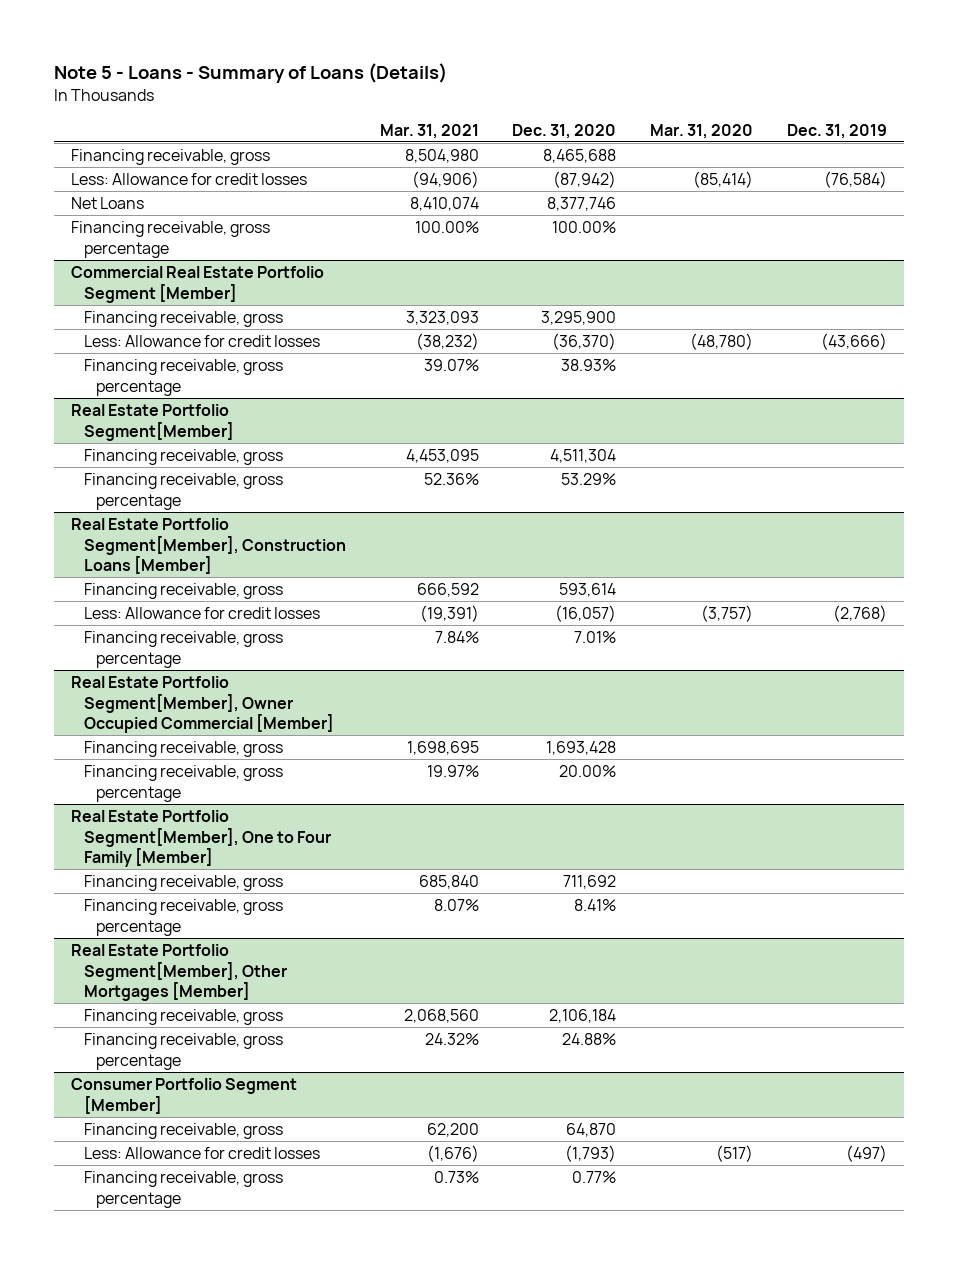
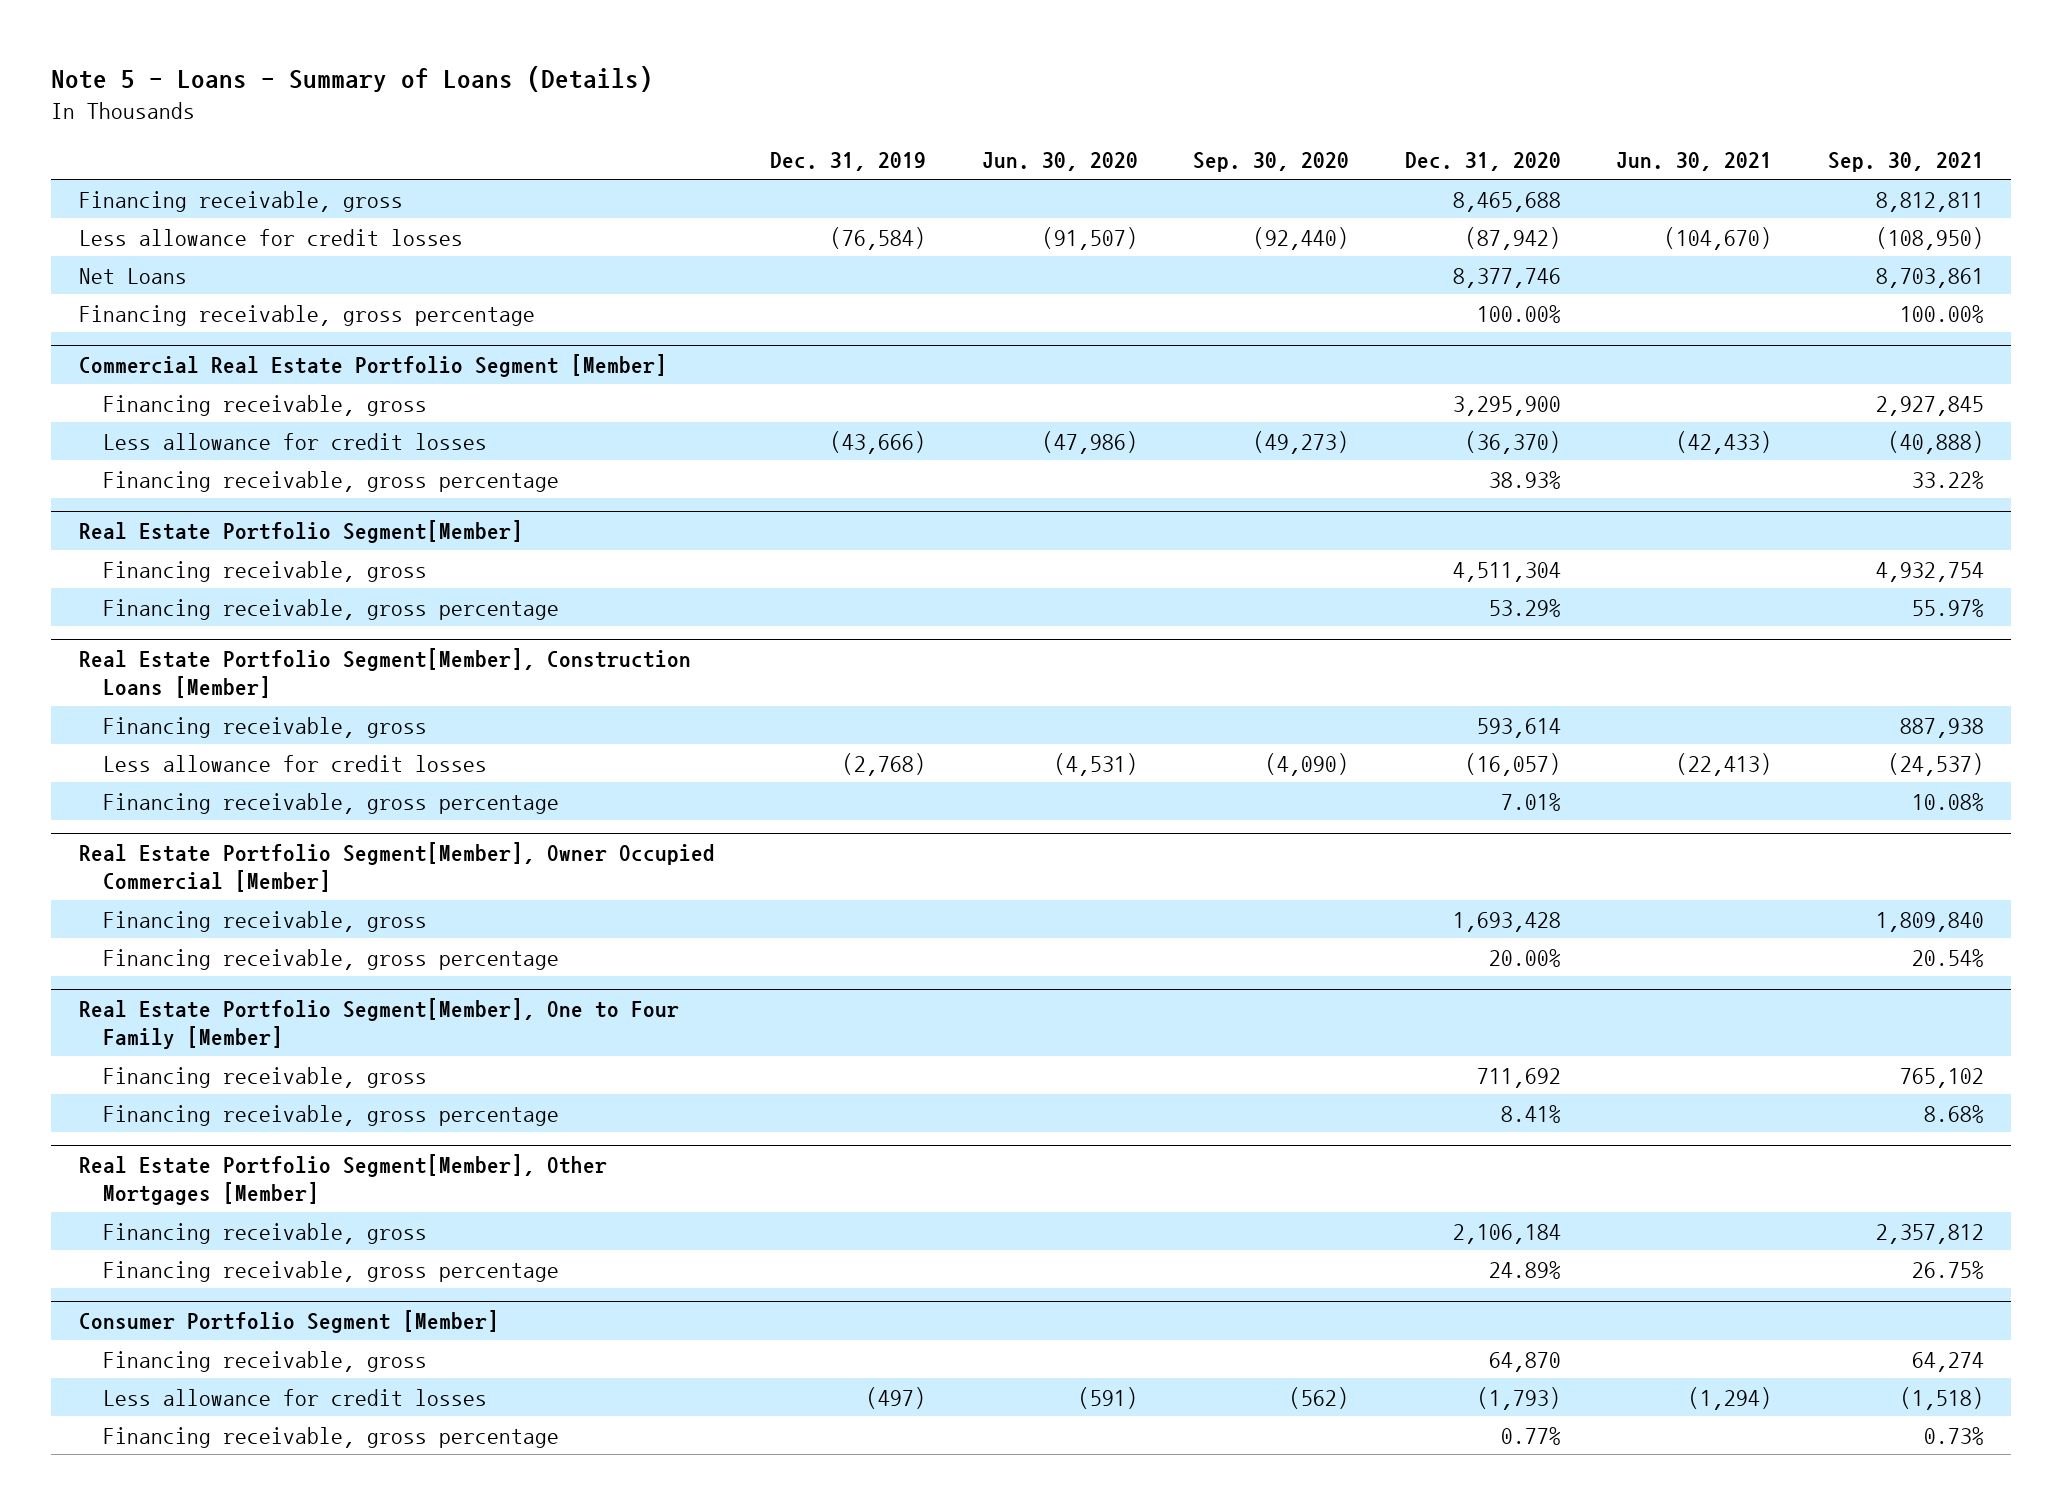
[379,123,479,139] Mar. 31, 2021 -> none
[650,123,754,139] Mar. 31, 2020 -> none
none -> [981,152,1138,172] Jun. 30, 2020
none -> [1193,152,1350,173] Sep. 30, 2020
none -> [1616,152,1773,172] Jun. 30, 2021
none -> [1827,152,1984,173] Sep. 30, 2021
[70,173,307,186] Less: Allowance for credit losses -> [78,228,463,246] Less allowance for credit losses
[83,335,320,348] Less: Allowance for credit losses -> [102,432,487,450] Less allowance for credit losses
[83,607,320,620] Less: Allowance for credit losses -> [102,754,487,772] Less allowance for credit losses
[562,1033,617,1046] 24.88% -> [1488,1260,1561,1279] 24.89%
[83,1147,320,1160] Less: Allowance for credit losses -> [102,1388,487,1406] Less allowance for credit losses

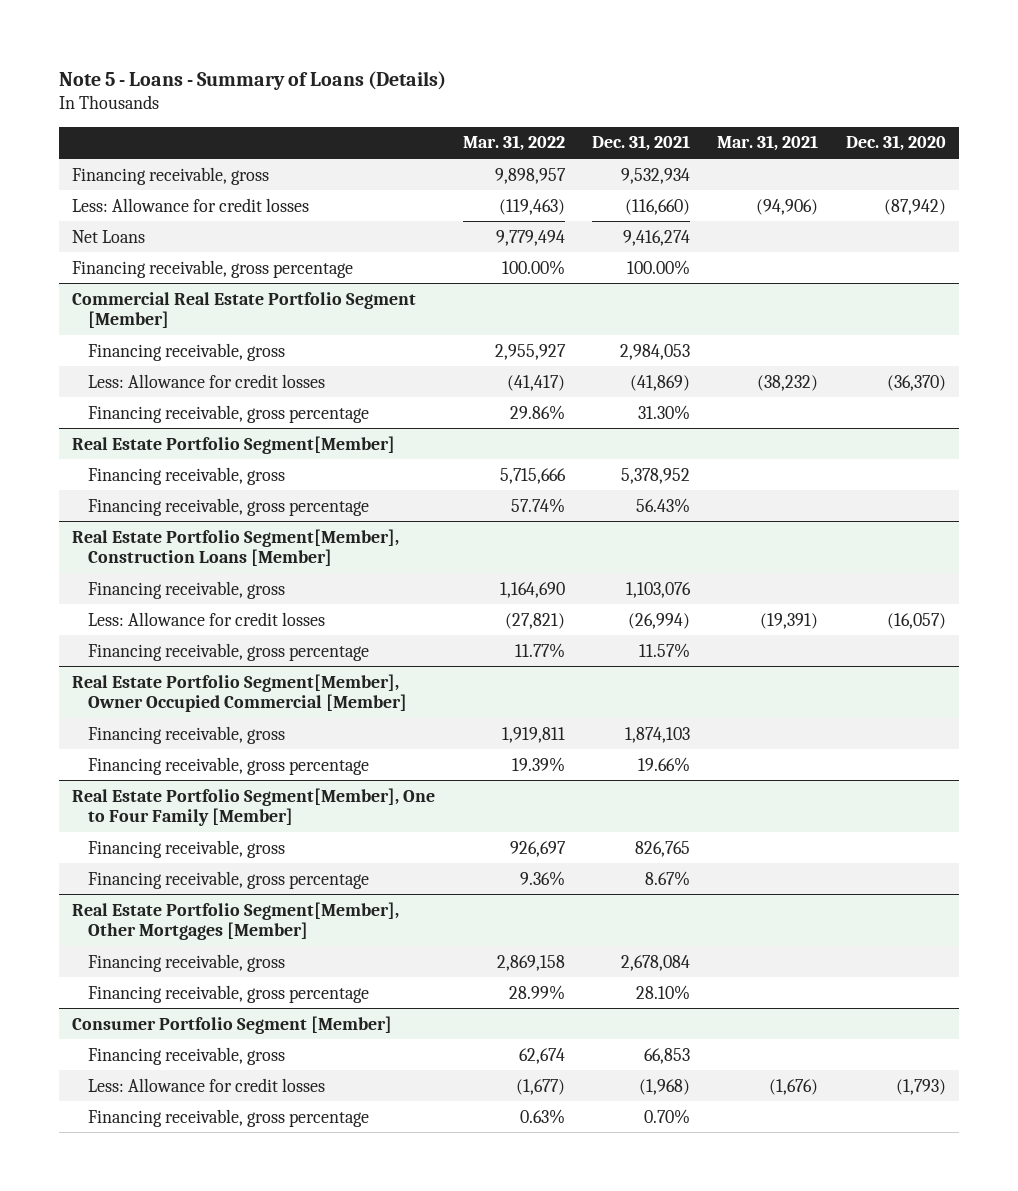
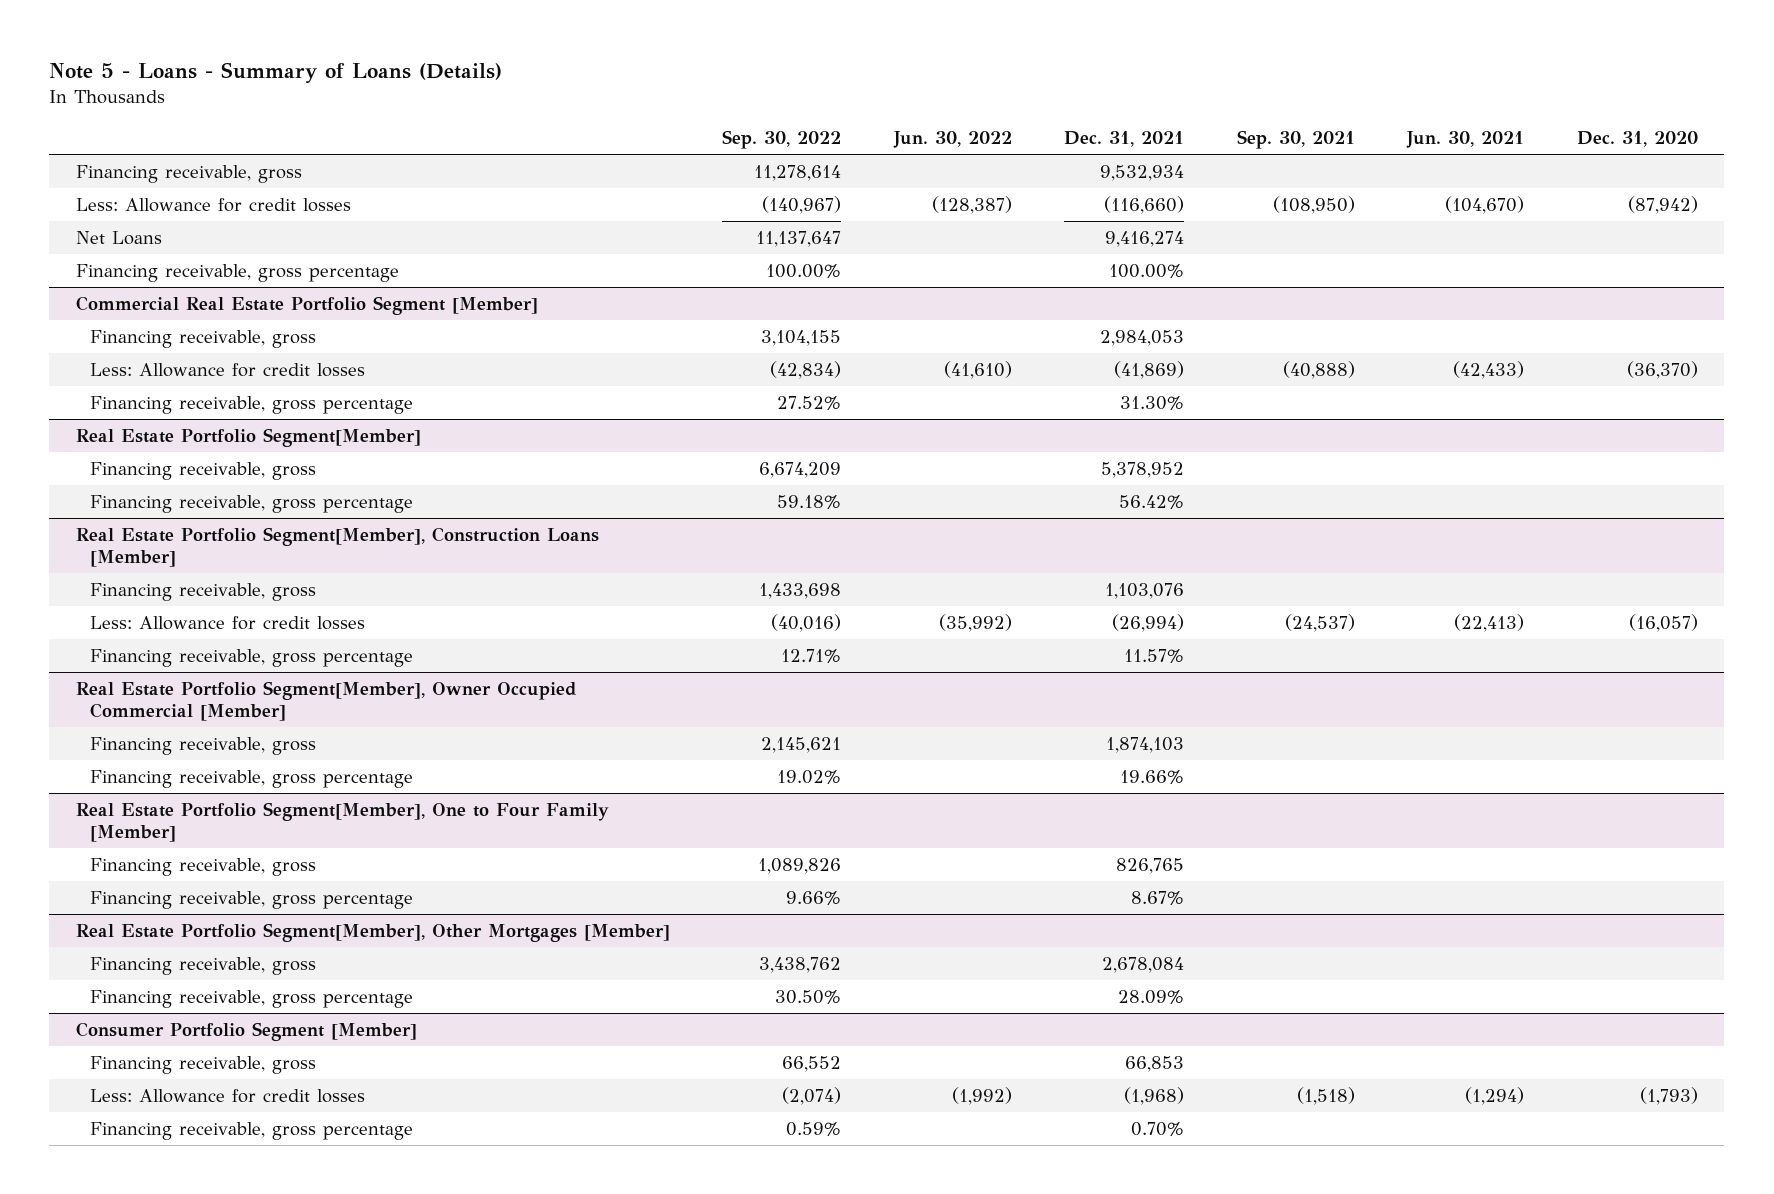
[462,135,565,152] Mar. 31, 2022 -> none
[717,135,819,152] Mar. 31, 2021 -> none
none -> [722,129,842,149] Sep. 30, 2022
none -> [892,130,1012,148] Jun. 30, 2022
none -> [1236,129,1355,149] Sep. 30, 2021
none -> [1406,130,1525,148] Jun. 30, 2021
[635,497,690,513] 56.43% -> [1119,494,1185,509] 56.42%
[635,984,690,1000] 28.10% -> [1118,989,1185,1004] 28.09%

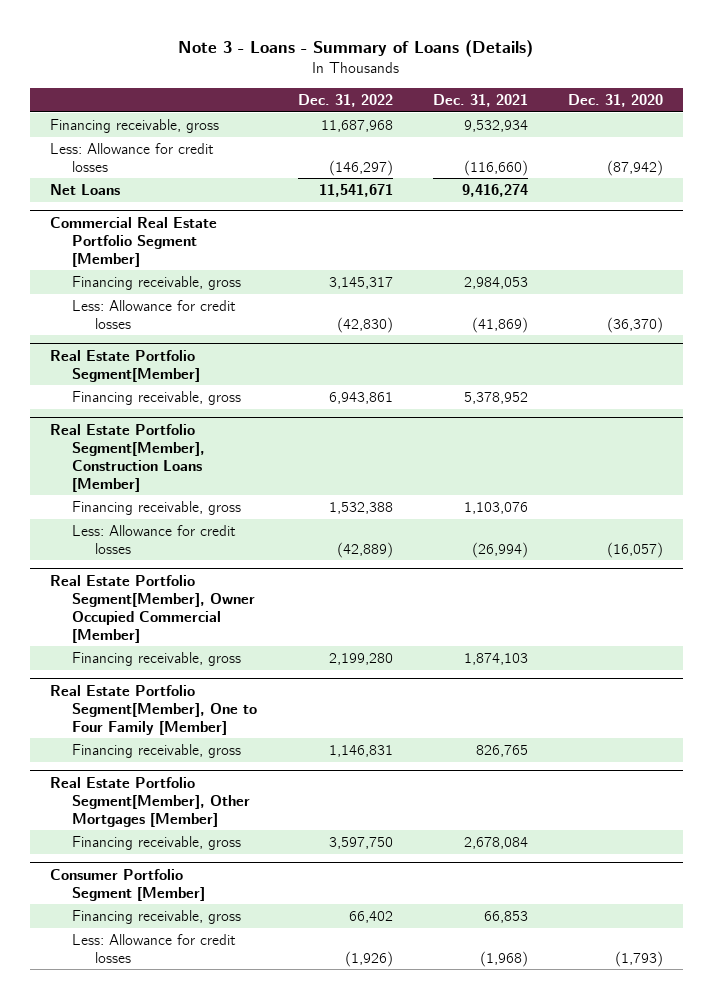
[49,61,503,83] Note 5 - Loans - Summary of Loans (Details) -> [178,40,534,58] Note 3 - Loans - Summary of Loans (Details)
[722,129,842,149] Sep. 30, 2022 -> none
[892,130,1012,148] Jun. 30, 2022 -> none
[1236,129,1355,149] Sep. 30, 2021 -> none
[1406,130,1525,148] Jun. 30, 2021 -> none
none -> [297,94,393,108] Dec. 31, 2022
[75,263,399,282] Financing receivable, gross percentage -> none
[90,395,414,414] Financing receivable, gross percentage -> none
[90,494,414,513] Financing receivable, gross percentage -> none
[90,648,414,667] Financing receivable, gross percentage -> none
[90,769,414,788] Financing receivable, gross percentage -> none
[90,890,414,909] Financing receivable, gross percentage -> none
[90,989,414,1008] Financing receivable, gross percentage -> none
[90,1121,414,1140] Financing receivable, gross percentage -> none

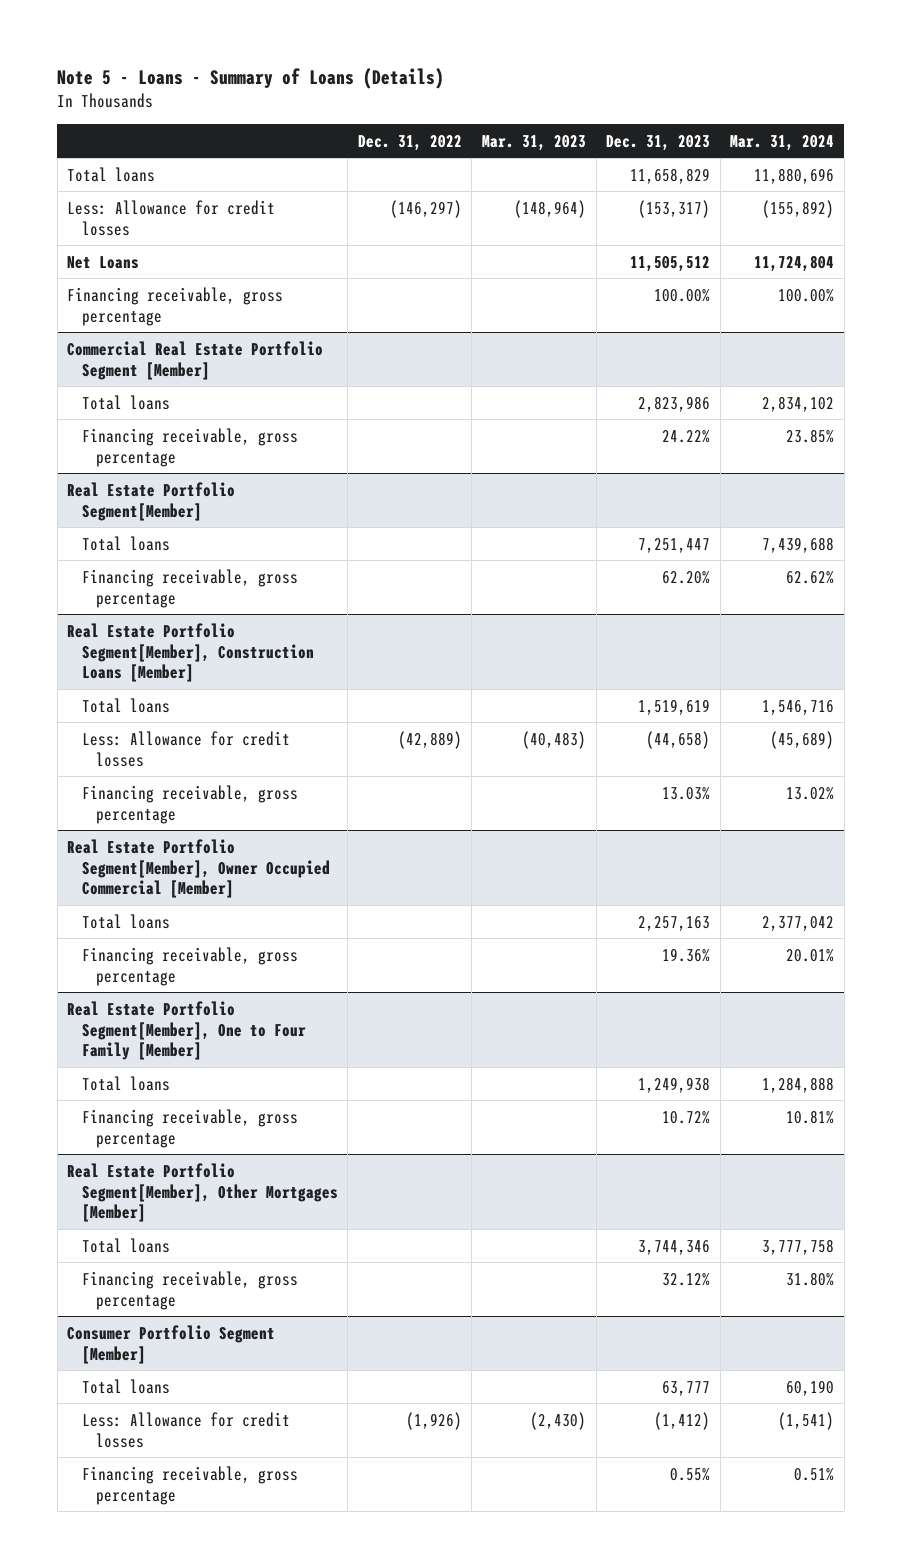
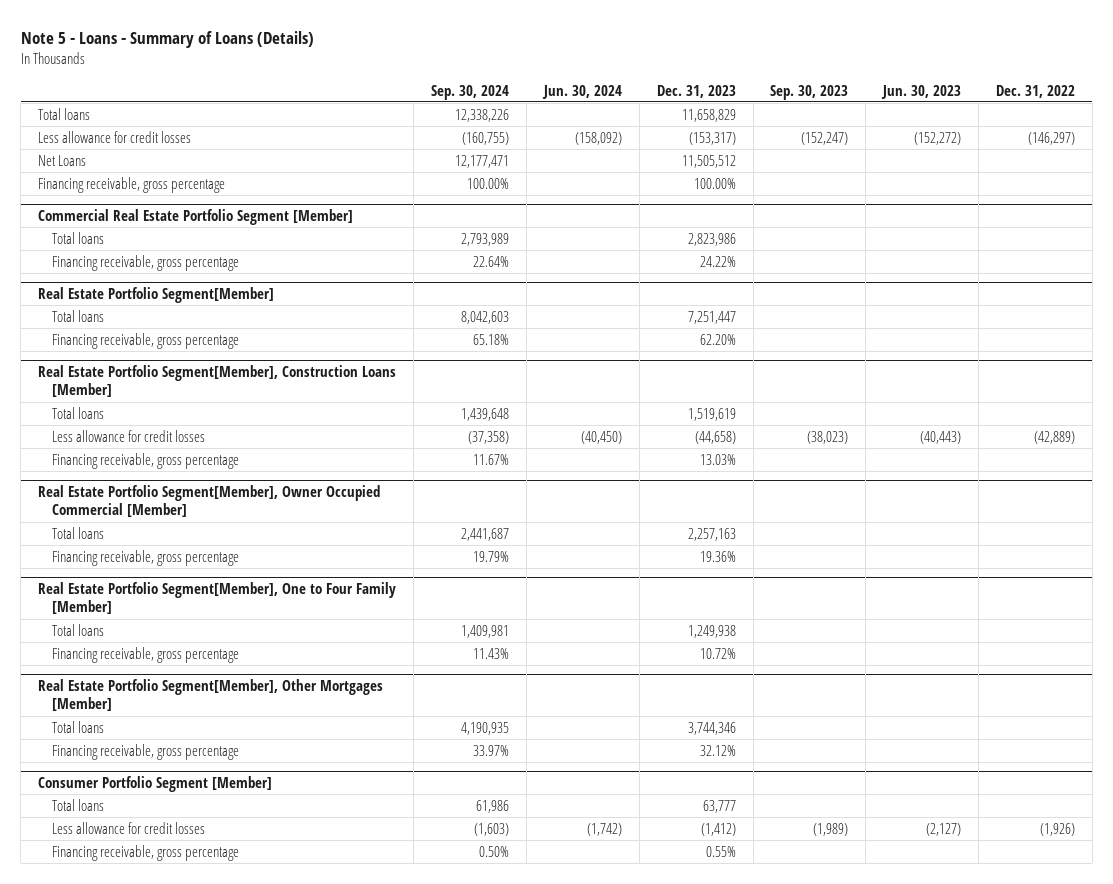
[482,134,587,151] Mar. 31, 2023 -> none
[730,134,835,151] Mar. 31, 2024 -> none
none -> [431,84,510,100] Sep. 30, 2024
none -> [541,84,622,99] Jun. 30, 2024
none -> [770,84,849,100] Sep. 30, 2023
none -> [881,84,962,99] Jun. 30, 2023
[67,199,276,236] Less: Allowance for credit losses -> [38,130,192,143] Less allowance for credit losses
[81,730,290,767] Less: Allowance for credit losses -> [51,429,205,442] Less allowance for credit losses
[81,1411,290,1448] Less: Allowance for credit losses -> [51,821,205,834] Less allowance for credit losses

